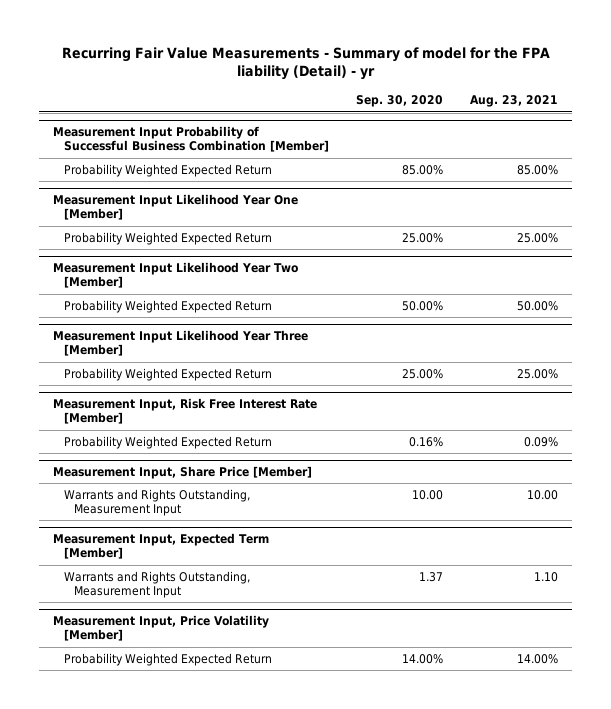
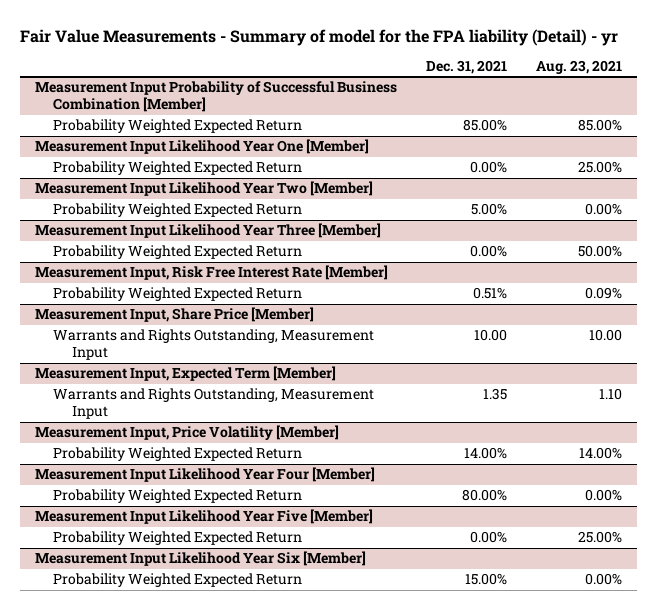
[61,46,550,81] Recurring Fair Value Measurements - Summary of model for the FPA liability (Detail) - yr -> [19,28,618,46] Fair Value Measurements - Summary of model for the FPA liability (Detail) - yr
[355,95,443,108] Sep. 30, 2020 -> none
none -> [425,59,507,74] Dec. 31, 2021
[517,300,559,311] 50.00% -> [585,203,623,216] 0.00%
[517,368,559,379] 25.00% -> [578,245,623,258] 50.00%
none -> [34,467,375,483] Measurement Input Likelihood Year Four [Member]
none -> [53,489,303,504] Probability Weighted Expected Return
none -> [34,509,373,525] Measurement Input Likelihood Year Five [Member]
none -> [53,531,303,546] Probability Weighted Expected Return
none -> [34,551,366,567] Measurement Input Likelihood Year Six [Member]
none -> [53,573,303,588] Probability Weighted Expected Return

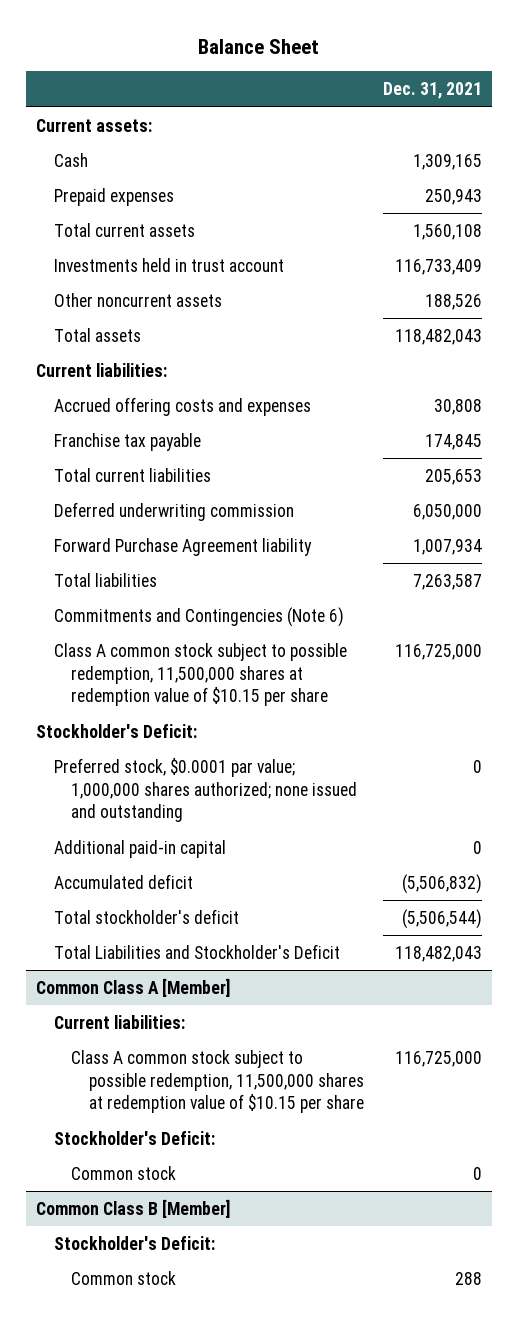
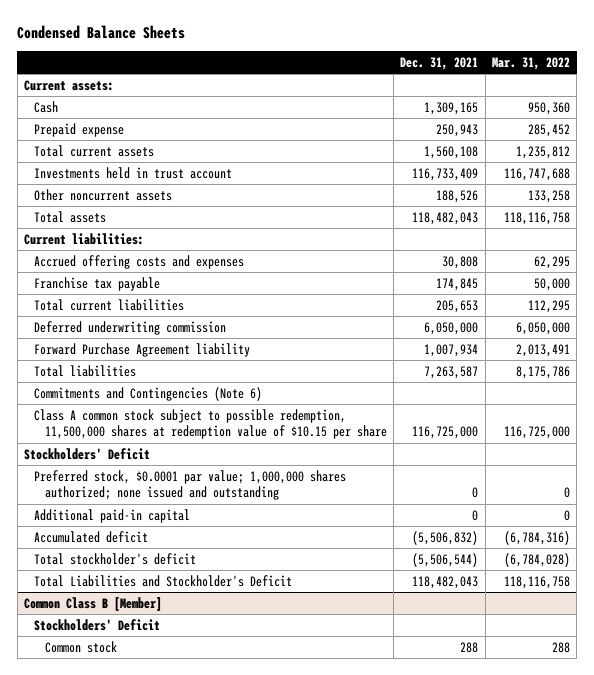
[198,38,320,54] Balance Sheet -> [17,24,186,39] Condensed Balance Sheets
none -> [491,56,570,70] Mar. 31, 2022
[53,187,174,206] Prepaid expenses -> [34,122,125,137] Prepaid expense
[35,723,197,738] Stockholder's Deficit: -> [23,447,150,460] Stockholders' Deficit
[35,977,230,997] Common Class A [Member] -> none
[53,1014,185,1029] Current liabilities: -> none
[71,1049,365,1114] Class A common stock subject to possible redemption, 11,500,000 shares at redemption value of $10.15 per share -> none
[53,1130,215,1145] Stockholder's Deficit: -> none
[71,1165,177,1180] Common stock -> none
[53,1235,215,1250] Stockholder's Deficit: -> [34,618,161,631] Stockholders' Deficit

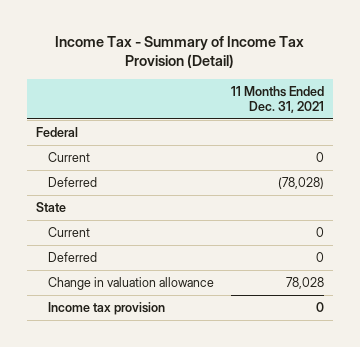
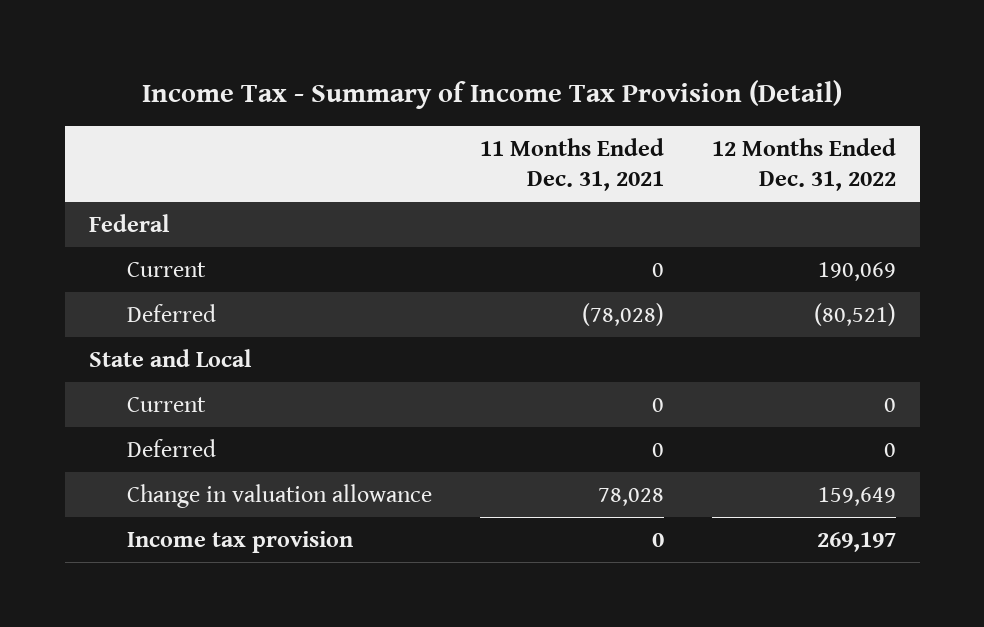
none -> [711,138,896,191] 12 Months Ended Dec. 31, 2022
[35,201,66,212] State -> [88,349,252,368] State and Local

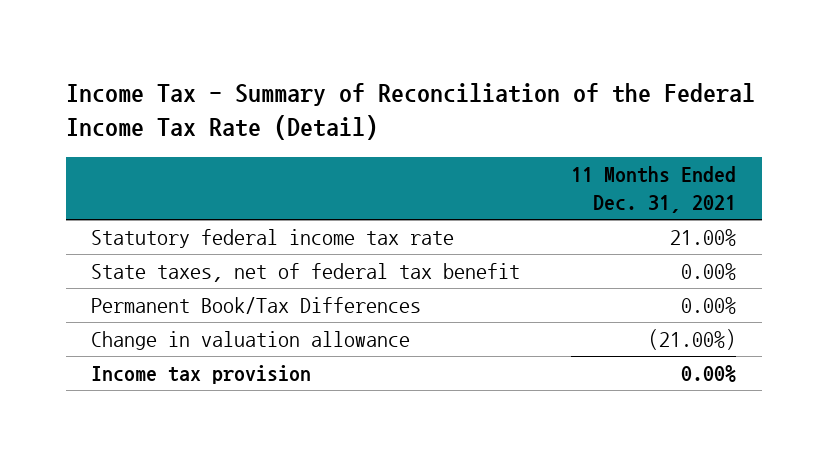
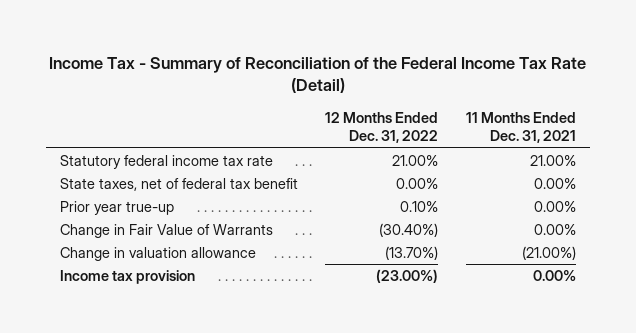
none -> [325,112,439,144] 12 Months Ended Dec. 31, 2022
[91,297,422,315] Permanent Book/Tax Differences -> none
none -> [59,201,174,216] Prior year true-up
none -> [59,224,273,239] Change in Fair Value of Warrants

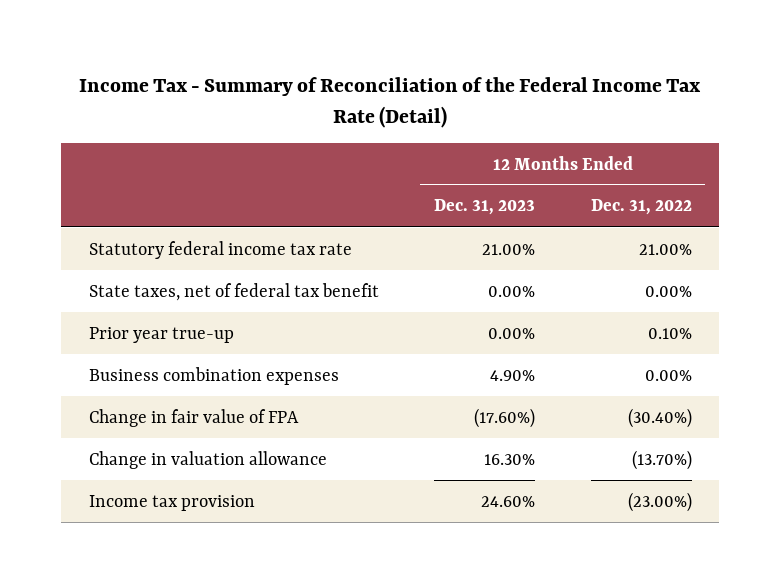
[465,112,576,144] 11 Months Ended Dec. 31, 2021 -> none
none -> [434,199,536,216] Dec. 31, 2023
none -> [88,366,339,385] Business combination expenses
[59,224,273,239] Change in Fair Value of Warrants -> [88,408,299,427] Change in fair value of FPA

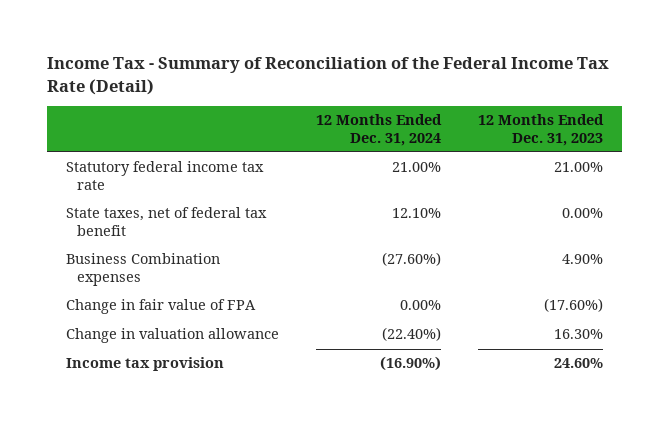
[590,199,692,216] Dec. 31, 2022 -> none
none -> [315,114,442,146] 12 Months Ended Dec. 31, 2024
[88,326,234,343] Prior year true-up -> none
[88,366,339,385] Business combination expenses -> [65,253,220,286] Business Combination expenses

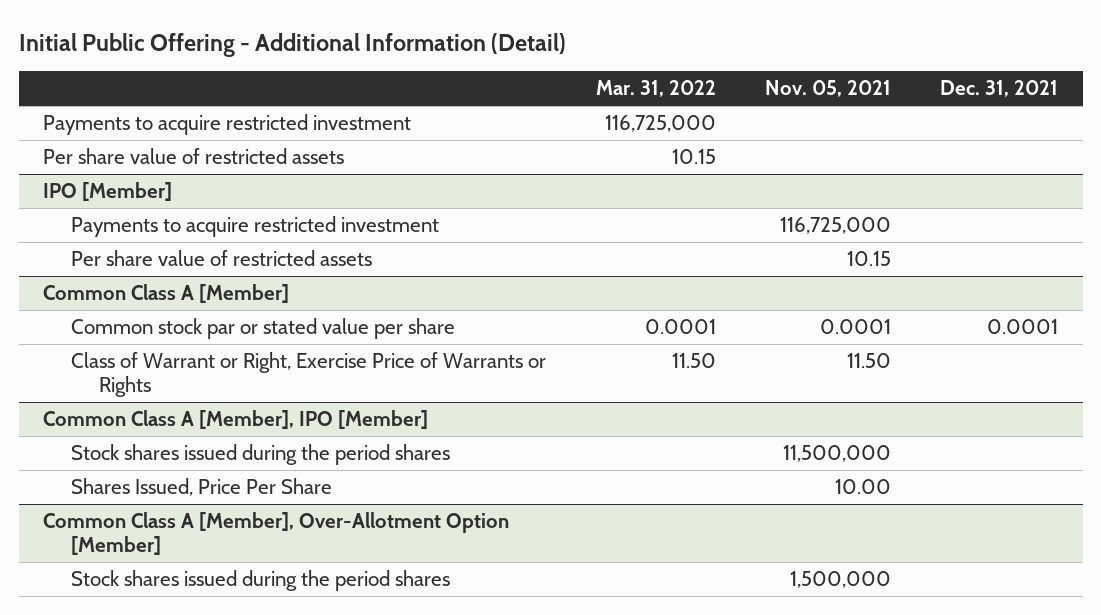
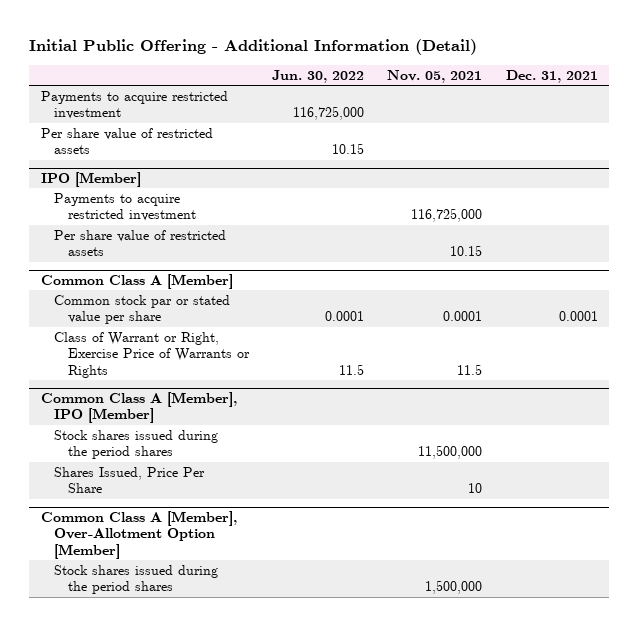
[595,80,716,98] Mar. 31, 2022 -> none
none -> [272,70,365,84] Jun. 30, 2022
[846,353,891,369] 11.50 -> [457,363,483,375] 11.5
[834,479,891,495] 10.00 -> [468,483,483,494] 10

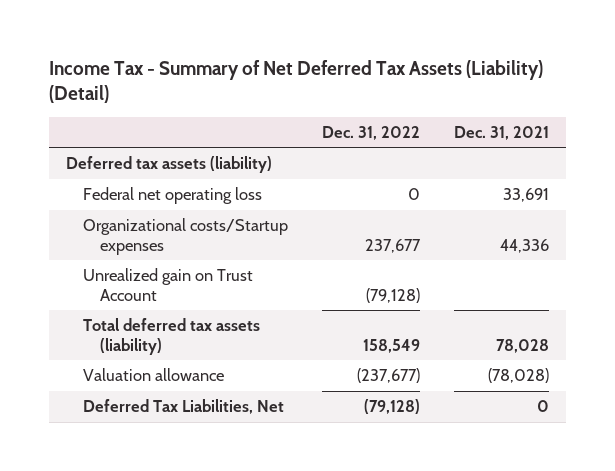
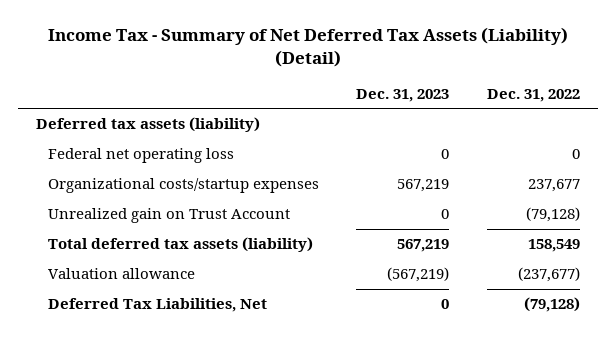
[453,125,549,140] Dec. 31, 2021 -> none
none -> [356,88,450,102] Dec. 31, 2023
[82,218,288,255] Organizational costs/Startup expenses -> [48,178,320,194] Organizational costs/startup expenses

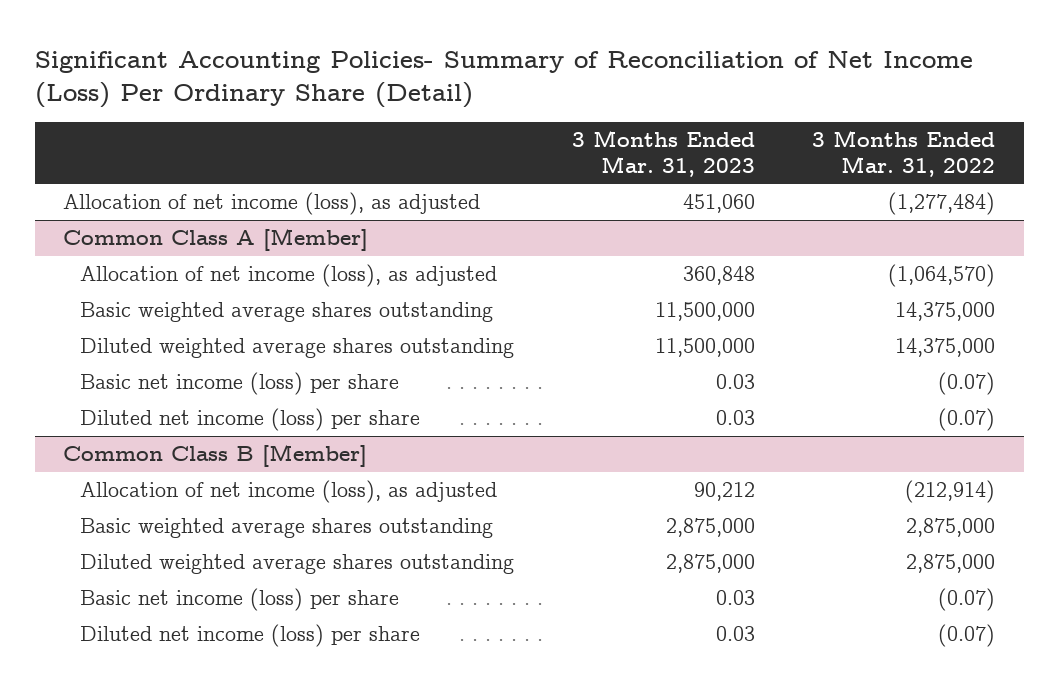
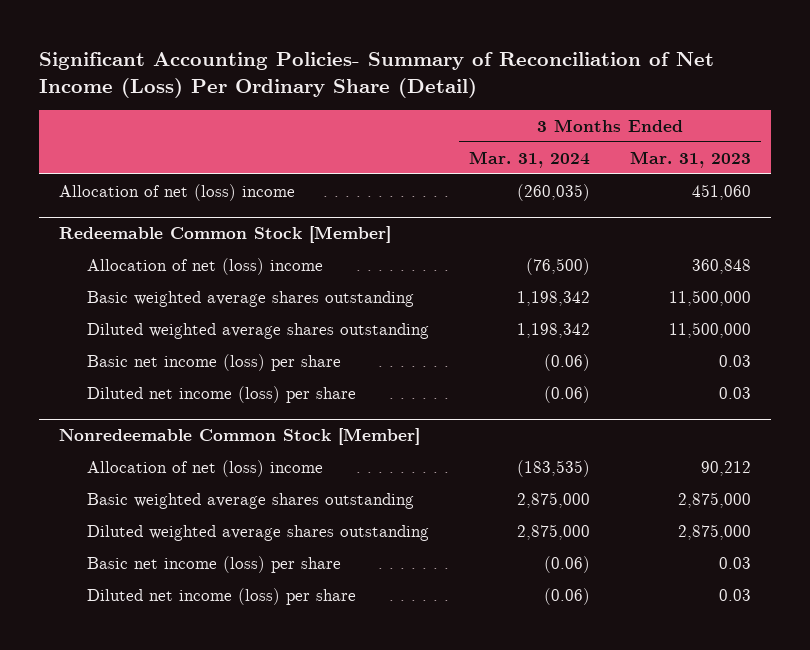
[811,130,995,177] 3 Months Ended Mar. 31, 2022 -> none
none -> [468,150,590,168] Mar. 31, 2024
[63,228,369,252] Common Class A [Member] -> none
[63,192,481,216] Allocation of net income (loss), as adjusted -> [59,183,296,201] Allocation of net (loss) income
none -> [59,226,392,244] Redeemable Common Stock [Member]
[80,264,498,288] Allocation of net income (loss), as adjusted -> [86,257,323,275] Allocation of net (loss) income
[63,444,368,468] Common Class B [Member] -> none
none -> [59,428,421,446] Nonredeemable Common Stock [Member]
[80,480,498,504] Allocation of net income (loss), as adjusted -> [86,459,323,477] Allocation of net (loss) income

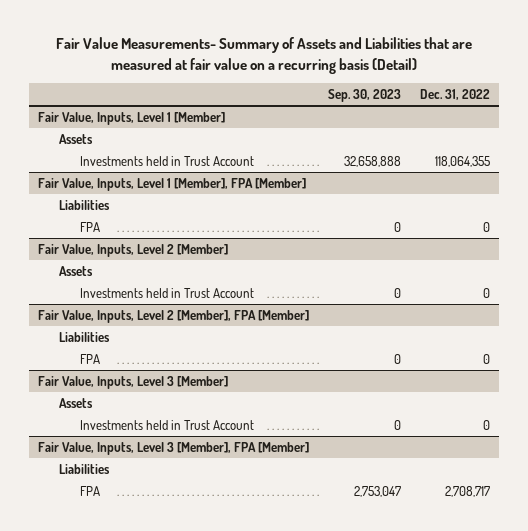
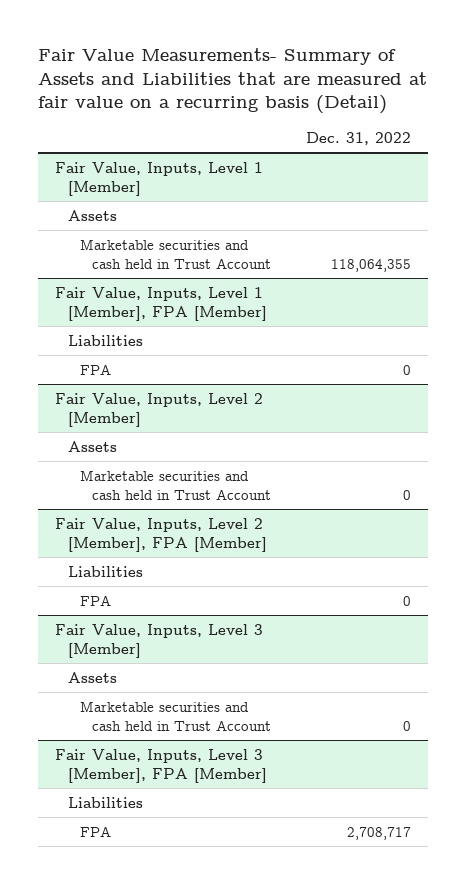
[327,88,401,102] Sep. 30, 2023 -> none
[79,155,254,166] Investments held in Trust Account -> [79,238,271,269] Marketable securities and cash held in Trust Account
[79,287,254,298] Investments held in Trust Account -> [79,469,271,500] Marketable securities and cash held in Trust Account
[79,419,254,430] Investments held in Trust Account -> [79,700,271,731] Marketable securities and cash held in Trust Account

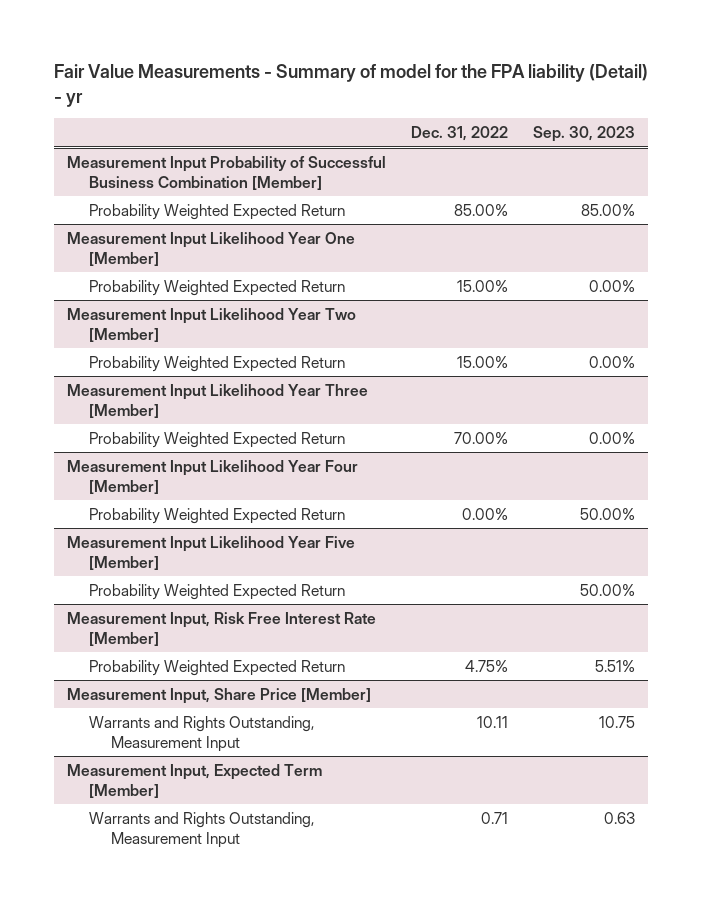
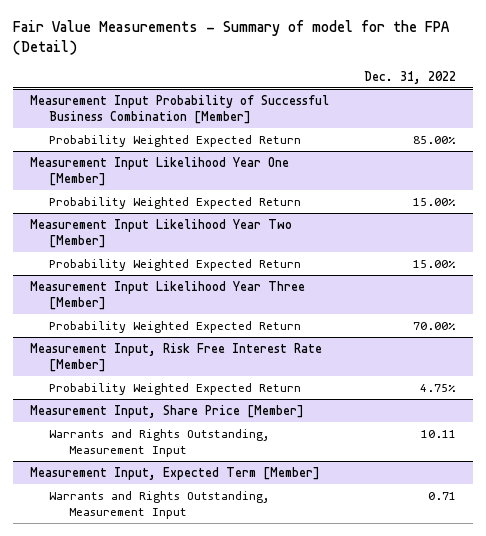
[53,64,648,107] Fair Value Measurements - Summary of model for the FPA liability (Detail) - yr -> [12,20,450,56] Fair Value Measurements - Summary of model for the FPA (Detail)
[533,126,636,143] Sep. 30, 2023 -> none
[66,459,358,494] Measurement Input Likelihood Year Four [Member] -> none
[88,507,345,524] Probability Weighted Expected Return -> none
[66,535,355,570] Measurement Input Likelihood Year Five [Member] -> none
[88,583,345,600] Probability Weighted Expected Return -> none

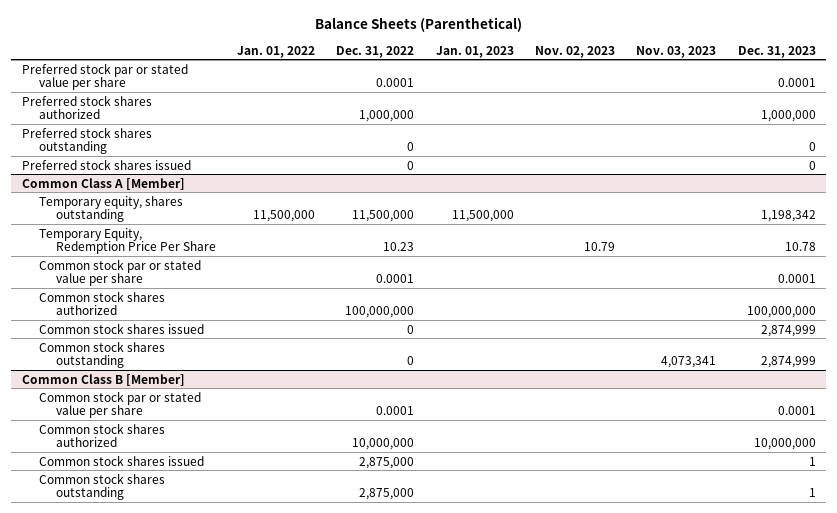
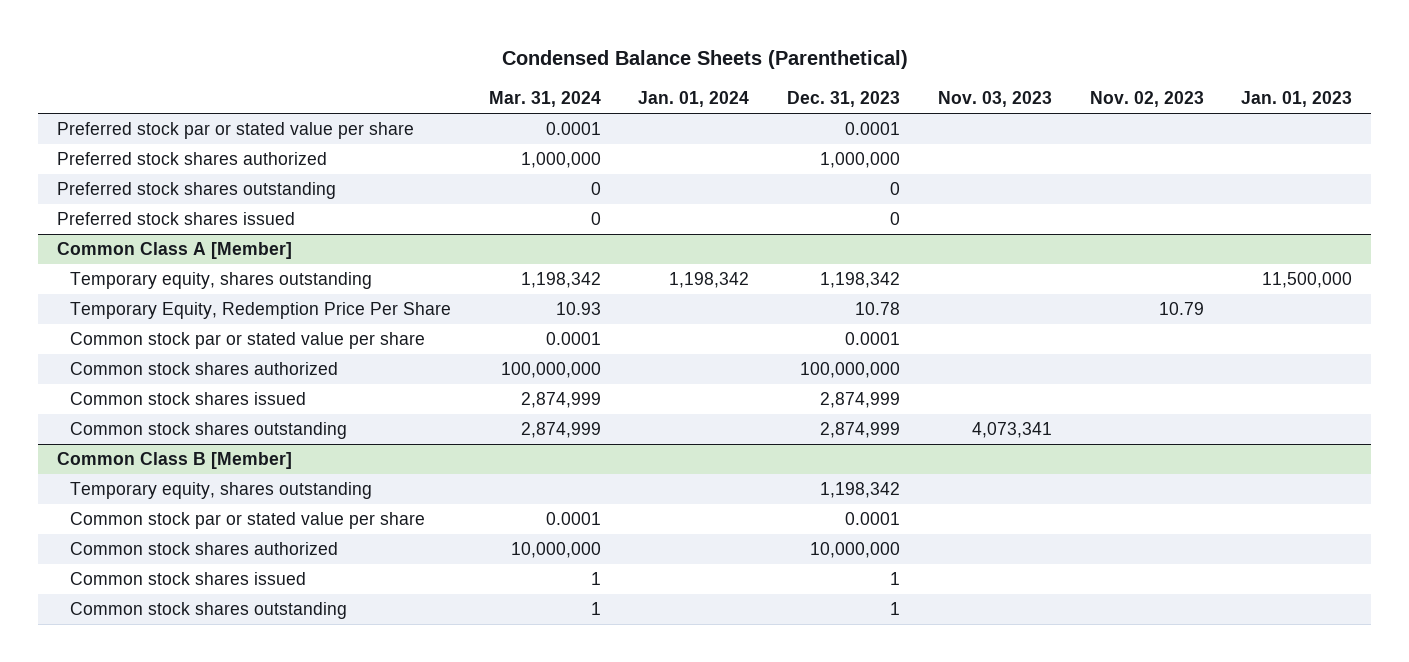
[314,17,522,33] Balance Sheets (Parenthetical) -> [501,50,908,70] Condensed Balance Sheets (Parenthetical)
[237,45,316,58] Jan. 01, 2022 -> none
[336,45,415,58] Dec. 31, 2022 -> none
none -> [488,91,601,108] Mar. 31, 2024
none -> [638,91,750,108] Jan. 01, 2024
none -> [70,482,373,500] Temporary equity, shares outstanding

